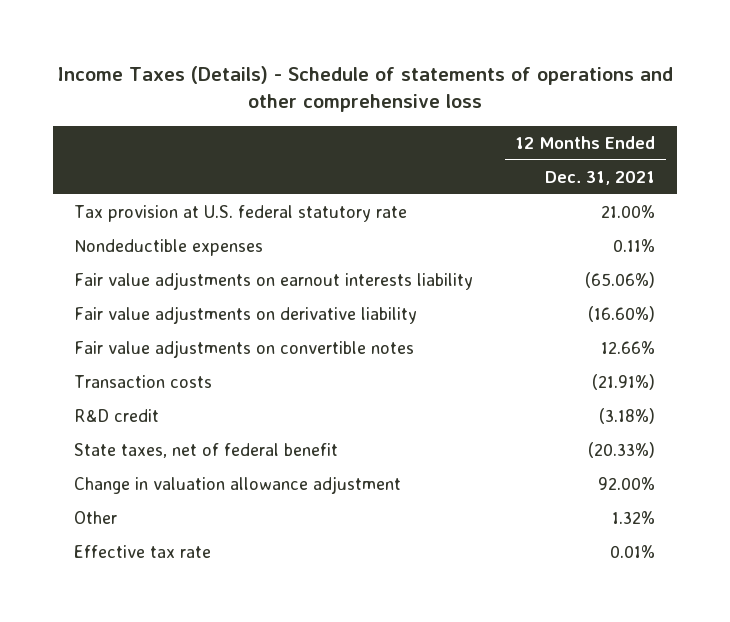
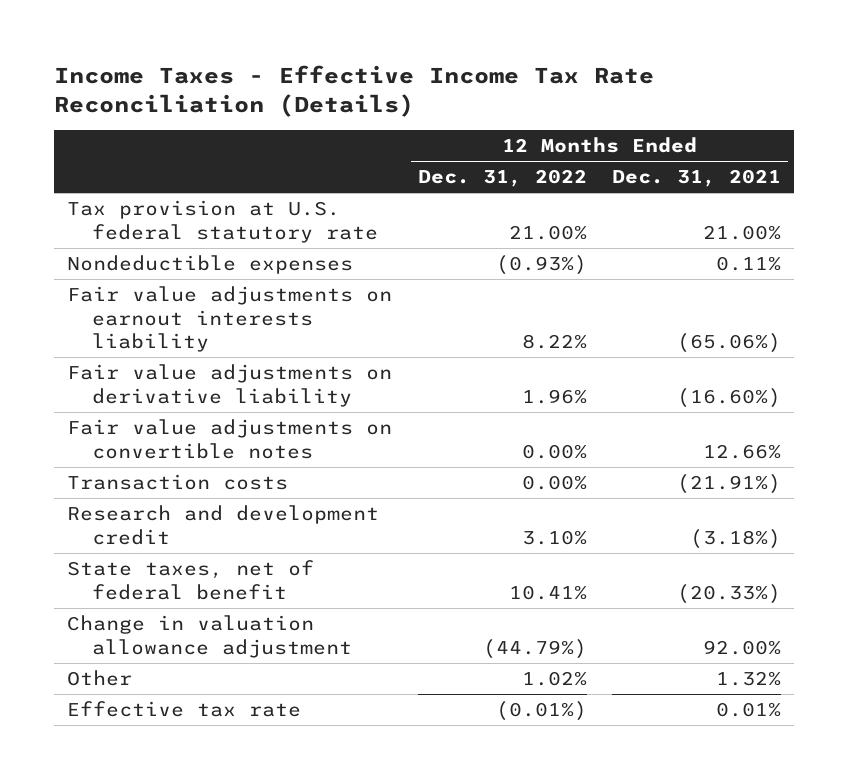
[56,65,673,113] Income Taxes (Details) - Schedule of statements of operations and other comprehensive loss -> [54,65,655,117] Income Taxes - Effective Income Tax Rate Reconciliation (Details)
none -> [417,169,587,188] Dec. 31, 2022
[74,408,160,422] R&D credit -> [67,504,380,545] Research and development credit

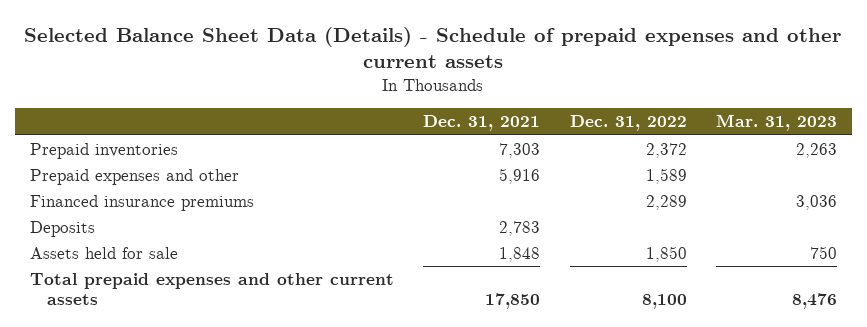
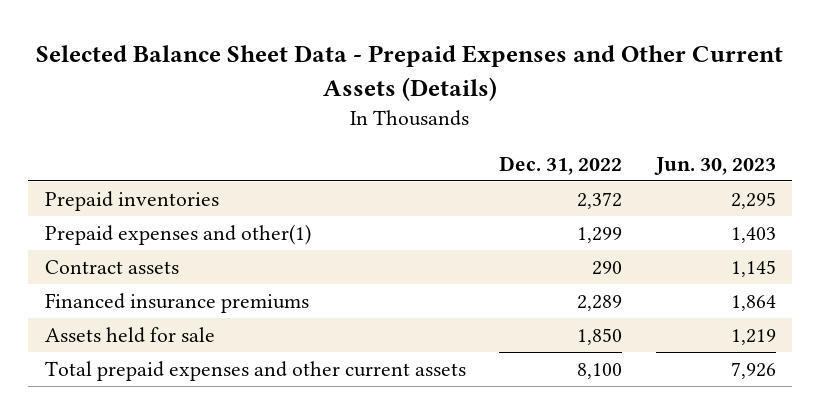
[24,26,842,69] Selected Balance Sheet Data (Details) - Schedule of prepaid expenses and other current assets -> [36,44,784,101] Selected Balance Sheet Data - Prepaid Expenses and Other Current Assets (Details)
[423,115,541,132] Dec. 31, 2021 -> none
[716,114,838,132] Mar. 31, 2023 -> none
none -> [653,156,776,175] Jun. 30, 2023
[29,169,239,186] Prepaid expenses and other -> [44,224,311,246] Prepaid expenses and other(1)
[645,168,687,185] 1,589 -> [577,227,623,244] 1,299
none -> [44,260,179,275] Contract assets
[29,221,95,238] Deposits -> none

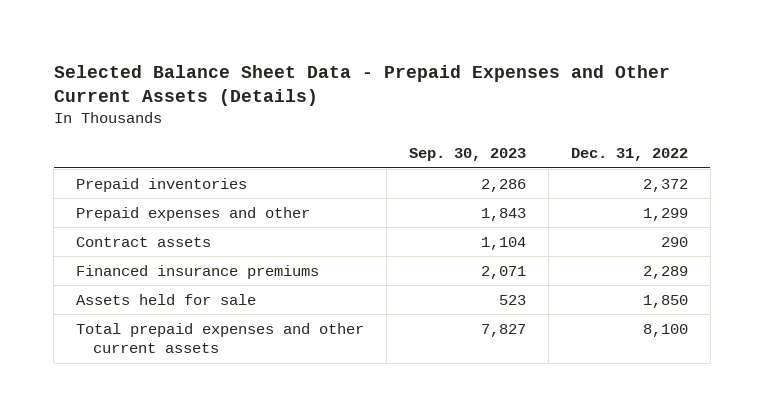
[653,156,776,175] Jun. 30, 2023 -> none
none -> [409,148,527,162] Sep. 30, 2023
[44,224,311,246] Prepaid expenses and other(1) -> [76,206,311,221] Prepaid expenses and other

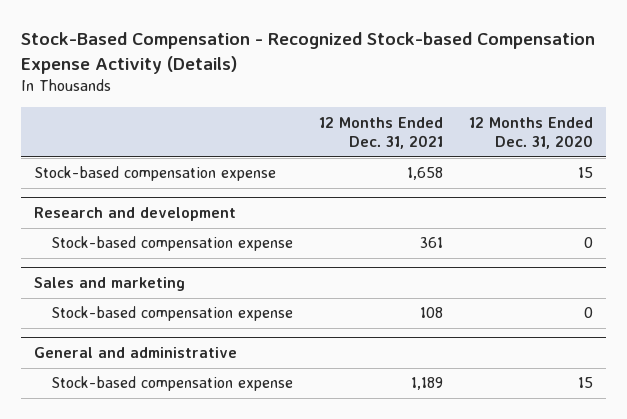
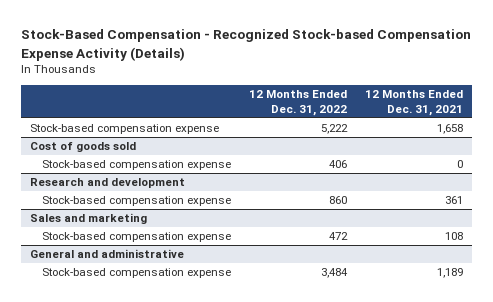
[469,116,594,149] 12 Months Ended Dec. 31, 2020 -> none
none -> [248,90,347,116] 12 Months Ended Dec. 31, 2022
none -> [30,142,137,153] Cost of goods sold
none -> [41,160,231,171] Stock-based compensation expense

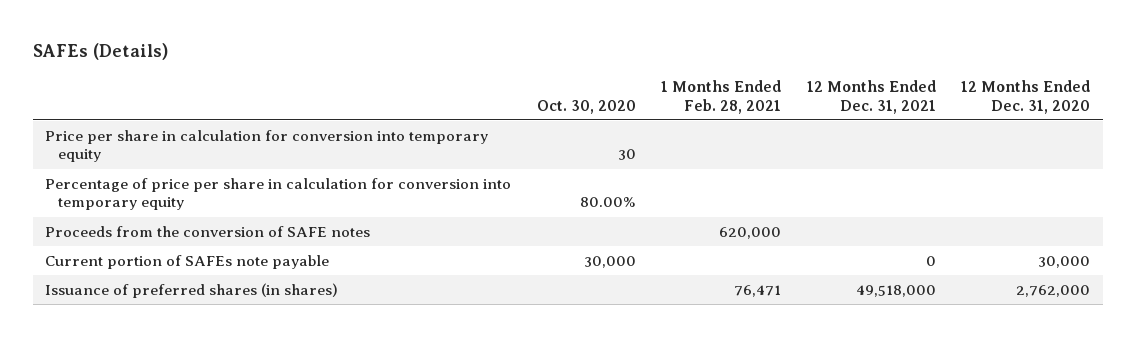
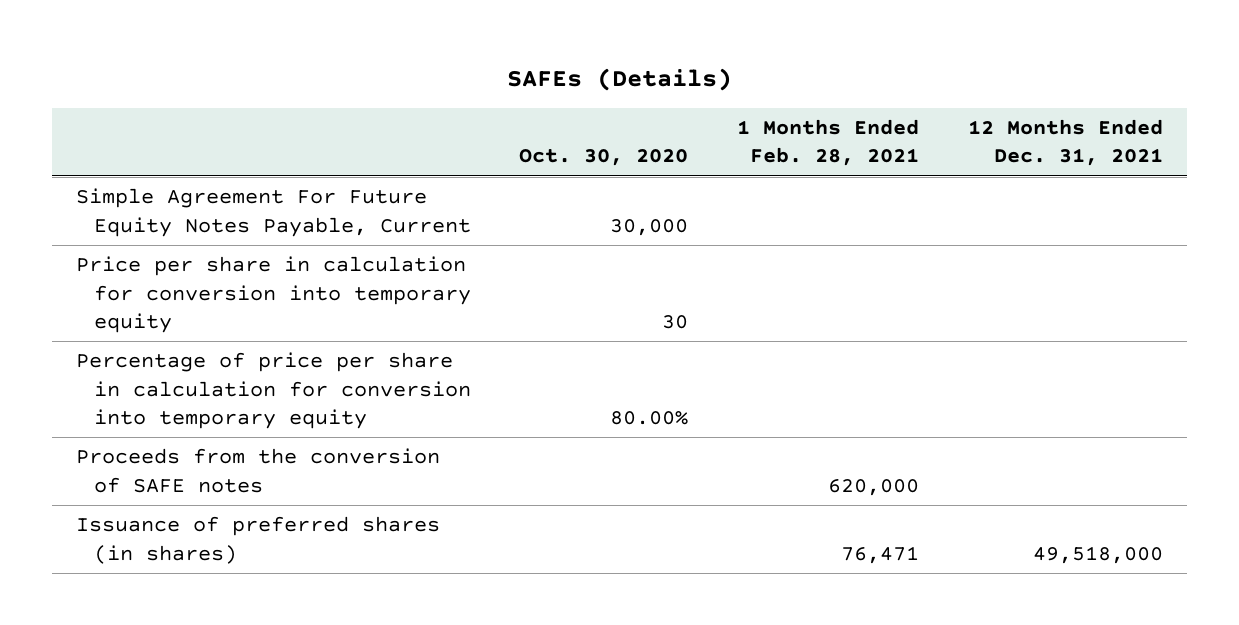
[961,80,1091,114] 12 Months Ended Dec. 31, 2020 -> none
none -> [76,188,471,237] Simple Agreement For Future Equity Notes Payable, Current
[45,254,330,269] Current portion of SAFEs note payable -> none

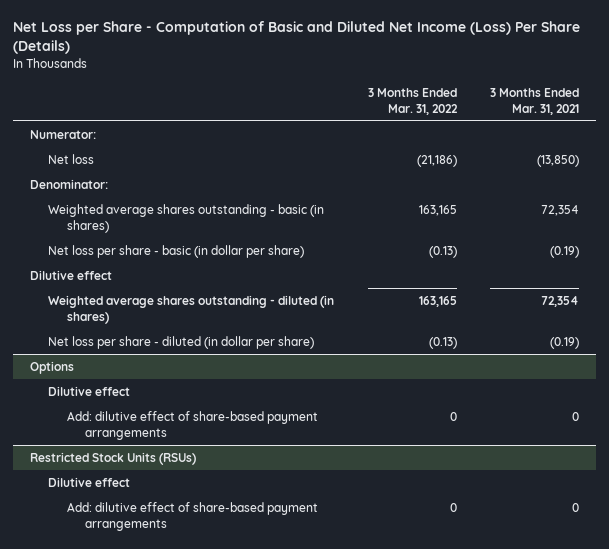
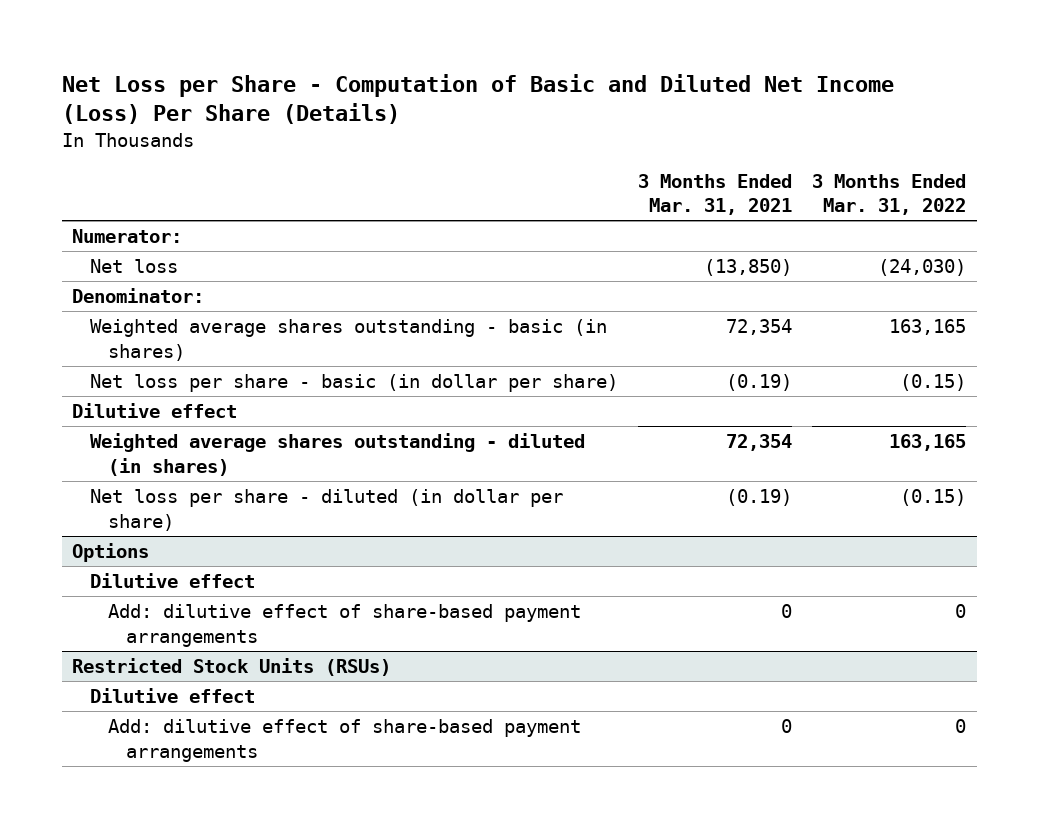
[416,154,457,167] (21,186) -> [878,259,967,277] (24,030)
[428,245,457,258] (0.13) -> [900,374,967,392] (0.15)
[428,336,457,349] (0.13) -> [900,489,967,507] (0.15)

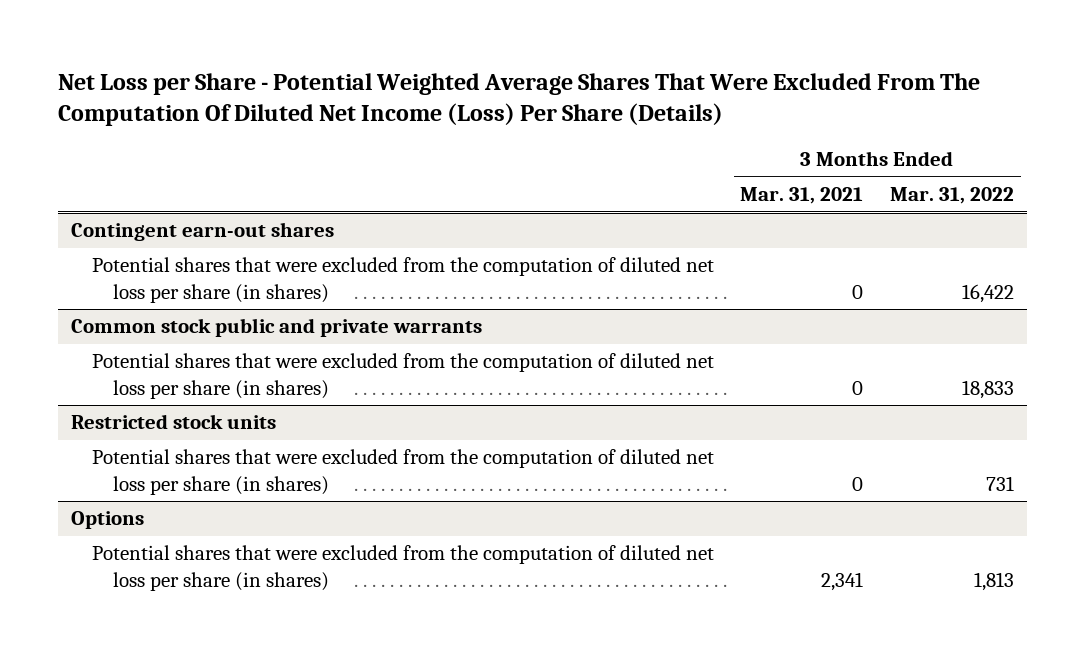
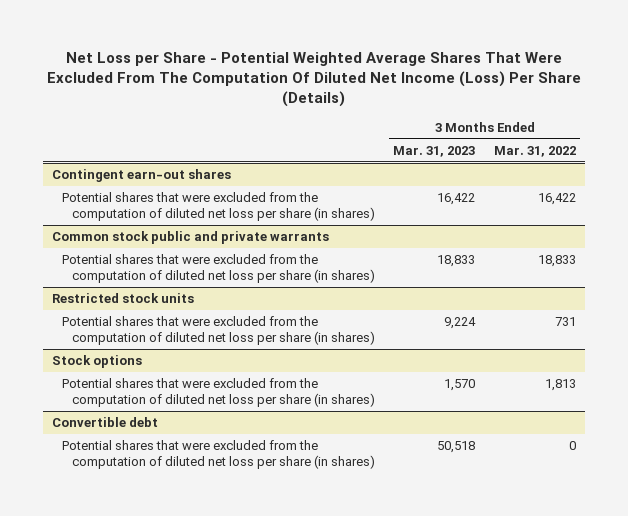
[740,187,864,205] Mar. 31, 2021 -> none
none -> [393,145,476,157] Mar. 31, 2023
[71,511,145,530] Options -> [51,355,142,369] Stock options
none -> [51,417,158,428] Convertible debt
none -> [61,440,376,469] Potential shares that were excluded from the computation of diluted net loss per share (in shares)

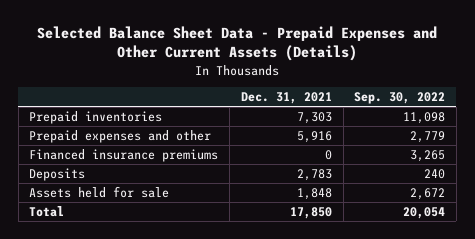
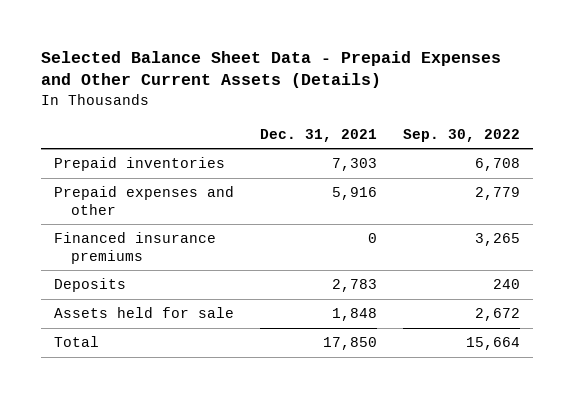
[403,111,446,124] 11,098 -> [475,158,521,172] 6,708
[403,206,446,219] 20,054 -> [466,337,521,351] 15,664

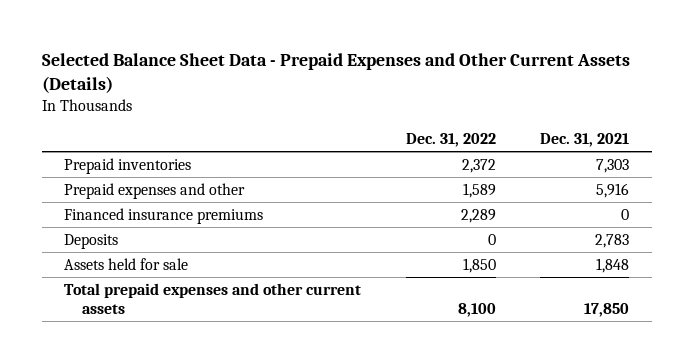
[403,128,521,142] Sep. 30, 2022 -> none
none -> [405,133,496,148] Dec. 31, 2022
[53,336,99,348] Total -> [64,282,362,314] Total prepaid expenses and other current assets

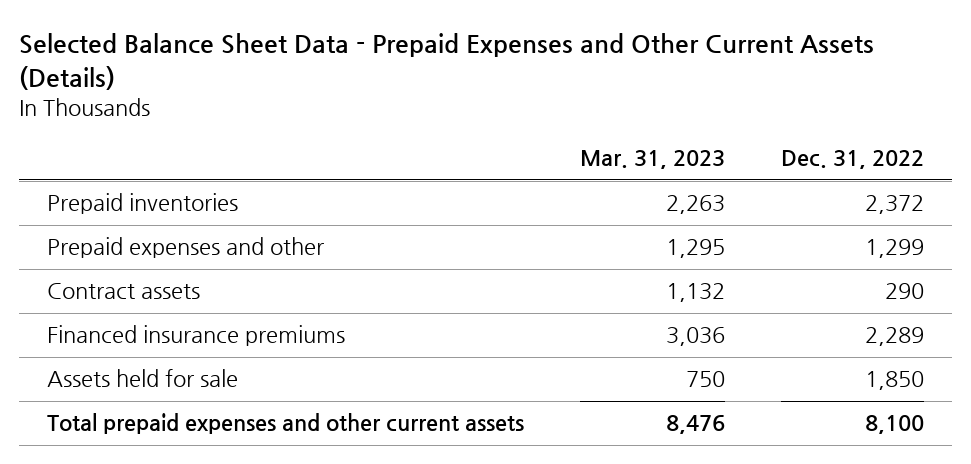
[540,133,630,148] Dec. 31, 2021 -> none
none -> [580,150,726,170] Mar. 31, 2023
[462,182,496,198] 1,589 -> [864,239,924,259] 1,299
none -> [47,283,201,300] Contract assets
[64,233,119,249] Deposits -> none

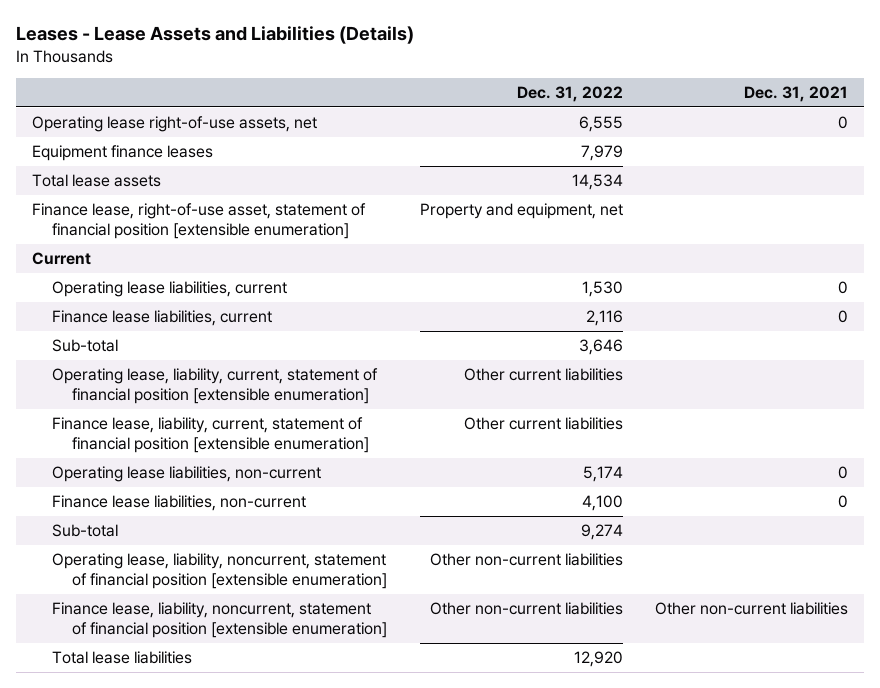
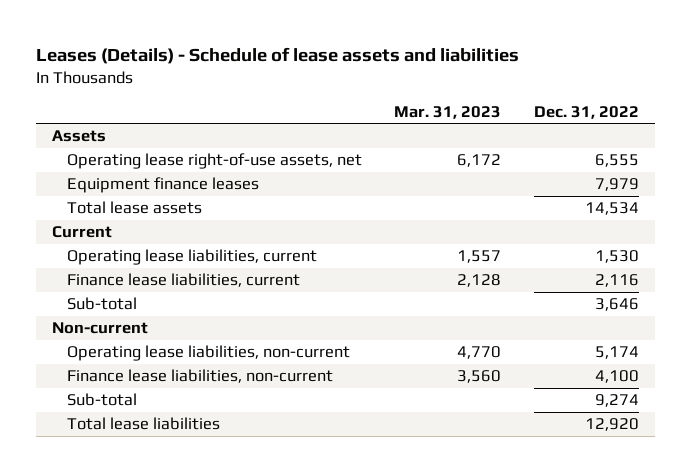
[15,26,414,45] Leases - Lease Assets and Liabilities (Details) -> [36,47,520,65] Leases (Details) - Schedule of lease assets and liabilities
[744,86,849,103] Dec. 31, 2021 -> none
none -> [394,105,502,119] Mar. 31, 2023
none -> [52,130,107,143] Assets
[31,203,366,239] Finance lease, right-of-use asset, statement of financial position [extensible enumeration] -> none
[51,368,378,404] Operating lease, liability, current, statement of financial position [extensible enumeration] -> none
[51,417,369,453] Finance lease, liability, current, statement of financial position [extensible enumeration] -> none
none -> [52,322,149,335] Non-current
[51,553,387,589] Operating lease, liability, noncurrent, statement of financial position [extensible enumeration] -> none
[51,602,387,638] Finance lease, liability, noncurrent, statement of financial position [extensible enumeration] -> none

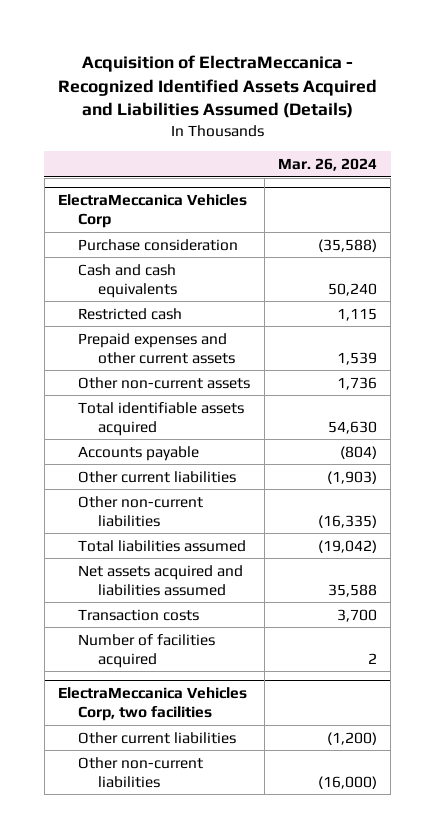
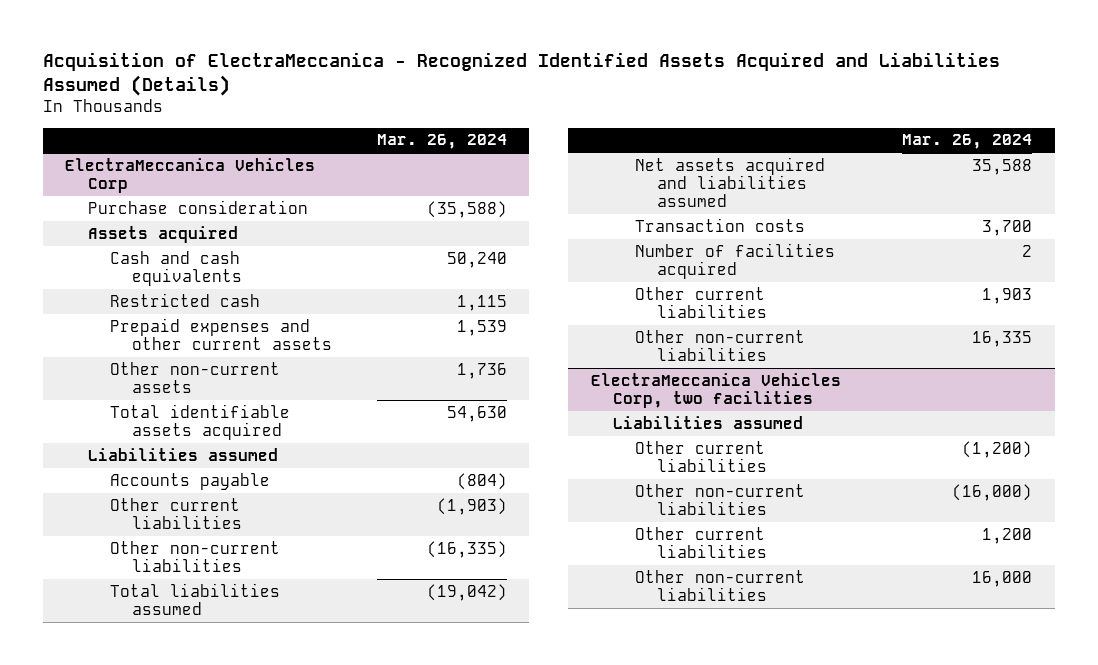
none -> [87,225,238,243] Assets acquired
none -> [87,447,278,461] Liabilities assumed
none -> [635,286,768,319] Other current liabilities
none -> [635,329,806,362] Other non-current liabilities
none -> [612,415,803,429] Liabilities assumed
none -> [635,526,768,559] Other current liabilities
none -> [635,569,806,602] Other non-current liabilities

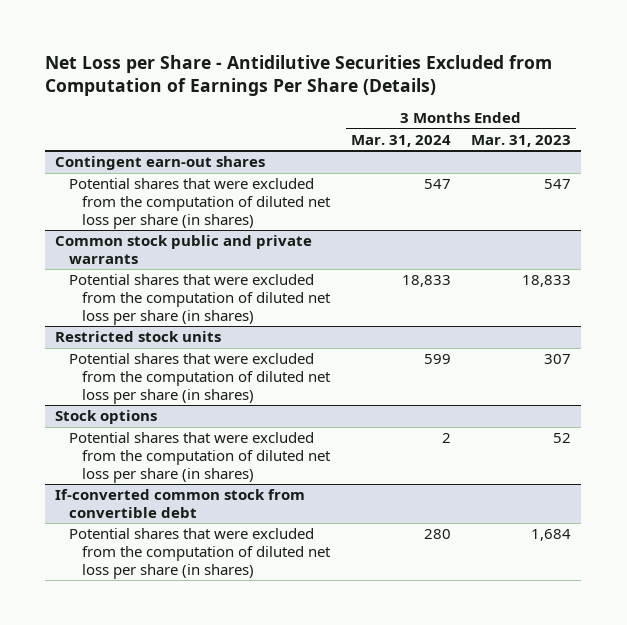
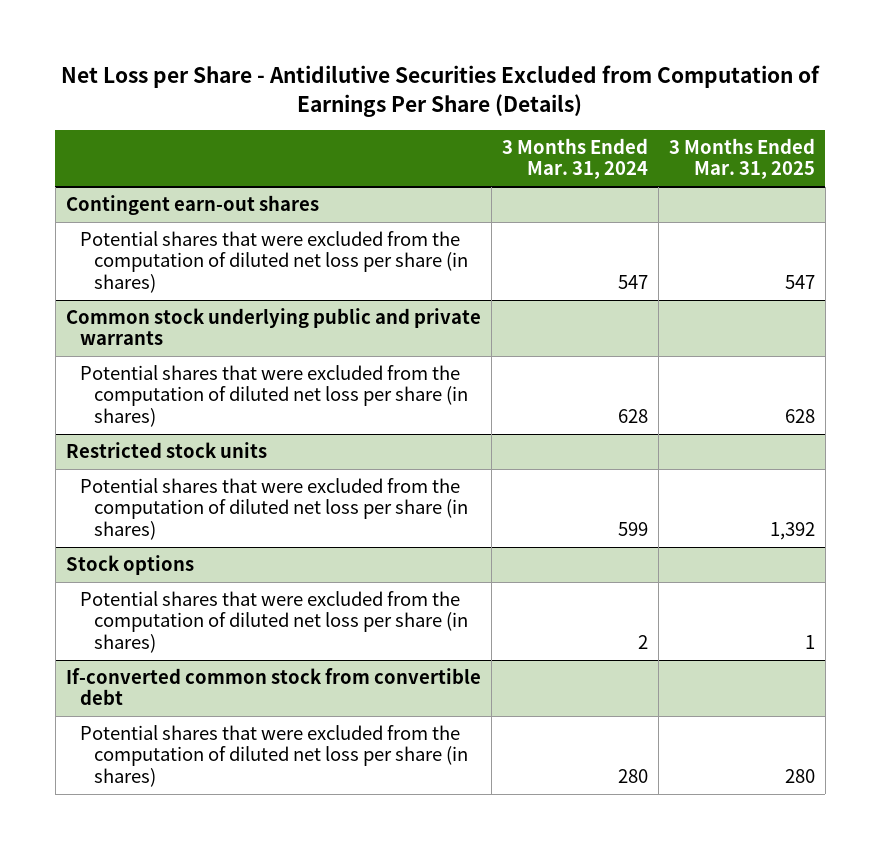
[471,134,572,147] Mar. 31, 2023 -> none
none -> [668,138,815,180] 3 Months Ended Mar. 31, 2025
[55,235,313,264] Common stock public and private warrants -> [65,308,481,346] Common stock underlying public and private warrants
[401,275,451,288] 18,833 -> [617,408,648,423] 628

